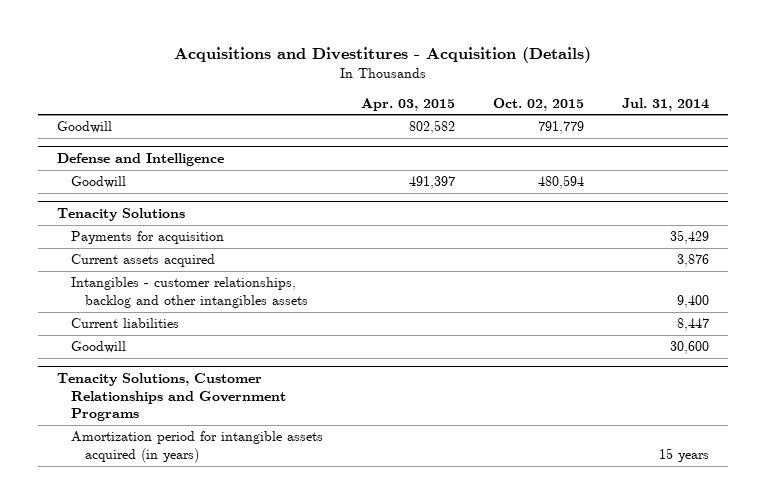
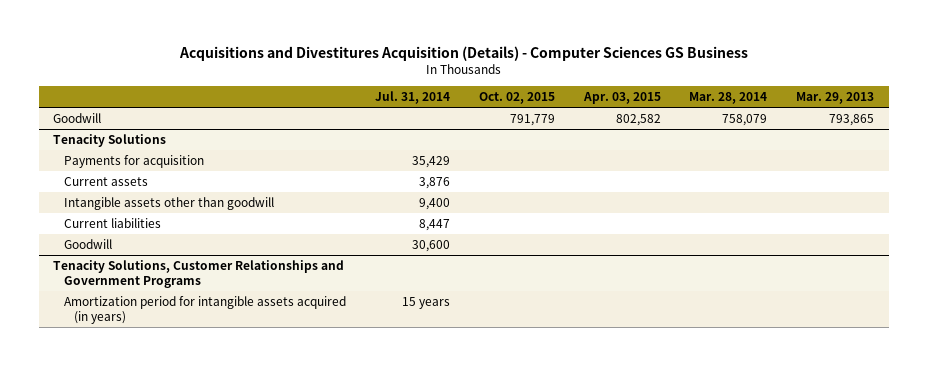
[174,47,592,64] Acquisitions and Divestitures - Acquisition (Details) -> [178,45,748,61] Acquisitions and Divestitures Acquisition (Details) - Computer Sciences GS Business
none -> [689,91,768,104] Mar. 28, 2014
none -> [796,91,875,104] Mar. 29, 2013
[57,153,225,167] Defense and Intelligence -> none
[71,176,127,189] Goodwill -> none
[71,254,216,268] Current assets acquired -> [63,176,148,186] Current assets
[71,277,308,308] Intangibles - customer relationships, backlog and other intangibles assets -> [63,196,274,210] Intangible assets other than goodwill

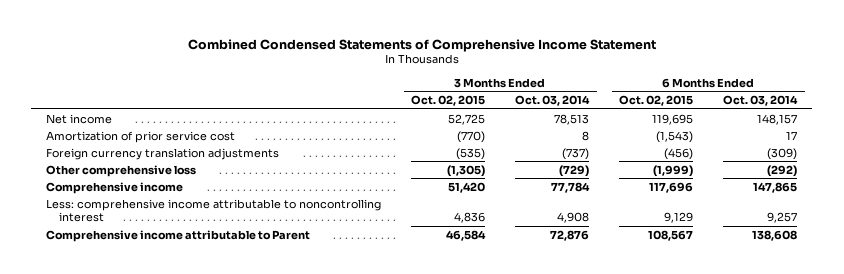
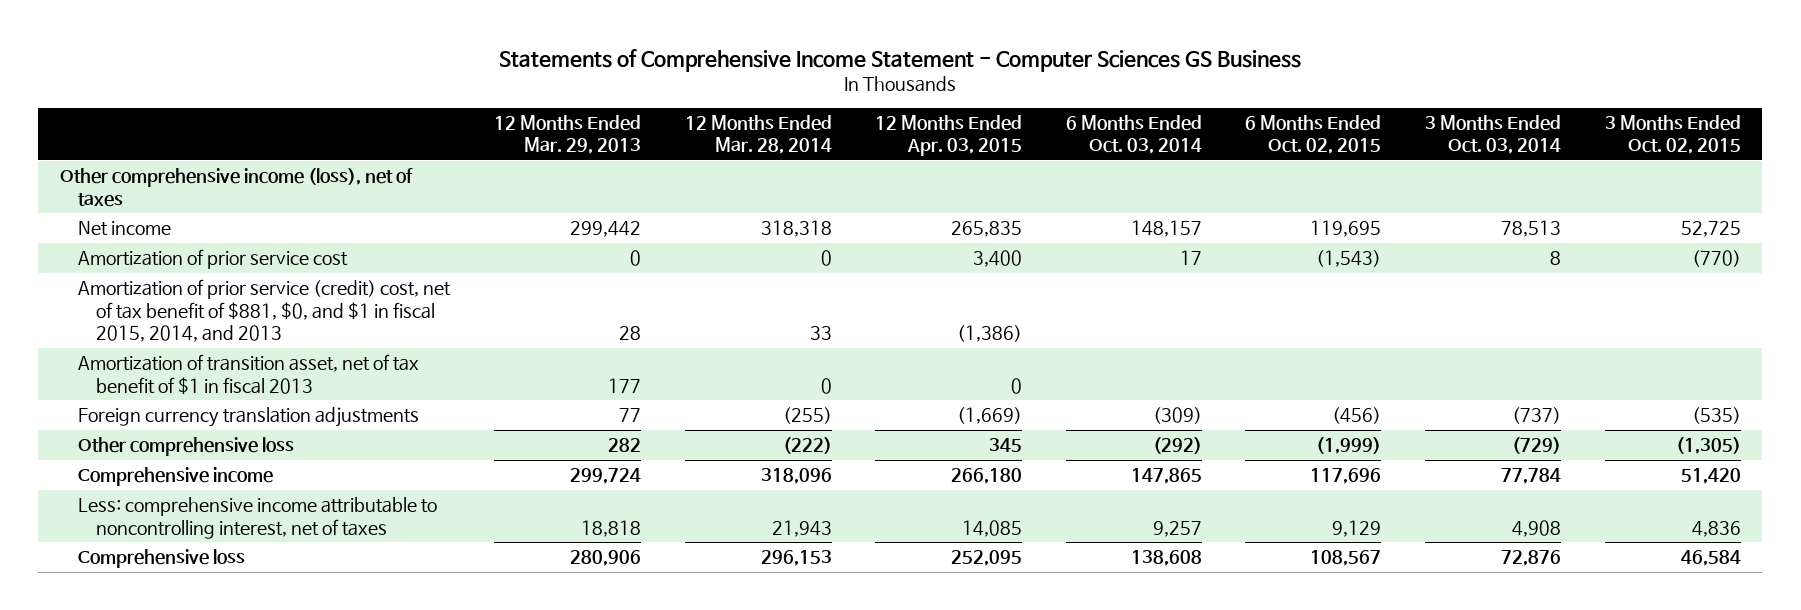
[187,38,656,52] Combined Condensed Statements of Comprehensive Income Statement -> [499,48,1302,72] Statements of Comprehensive Income Statement - Computer Sciences GS Business
none -> [493,114,641,155] 12 Months Ended Mar. 29, 2013
none -> [684,114,832,155] 12 Months Ended Mar. 28, 2014
none -> [875,114,1023,157] 12 Months Ended Apr. 03, 2015
none -> [60,168,414,207] Other comprehensive income (loss), net of taxes
none -> [78,279,452,343] Amortization of prior service (credit) cost, net of tax benefit of $881, $0, and $1 in fiscal 2015, 2014, and 2013
none -> [78,354,420,394] Amortization of transition asset, net of tax benefit of $1 in fiscal 2013
[46,198,382,222] Less: comprehensive income attributable to noncontrolling interest -> [78,497,438,539] Less: comprehensive income attributable to noncontrolling interest, net of taxes
[46,229,311,242] Comprehensive income attributable to Parent -> [78,549,246,569] Comprehensive loss

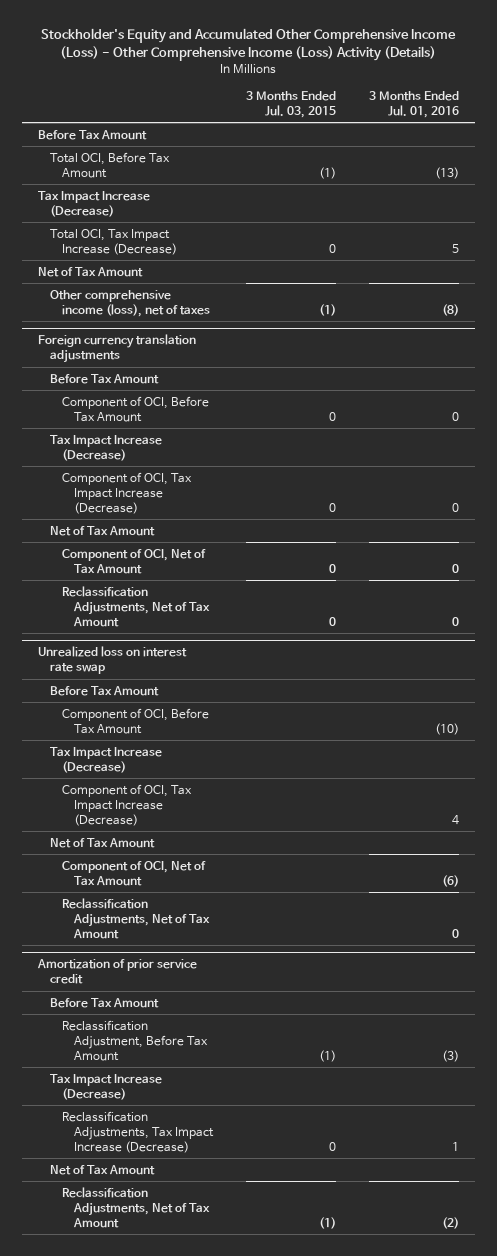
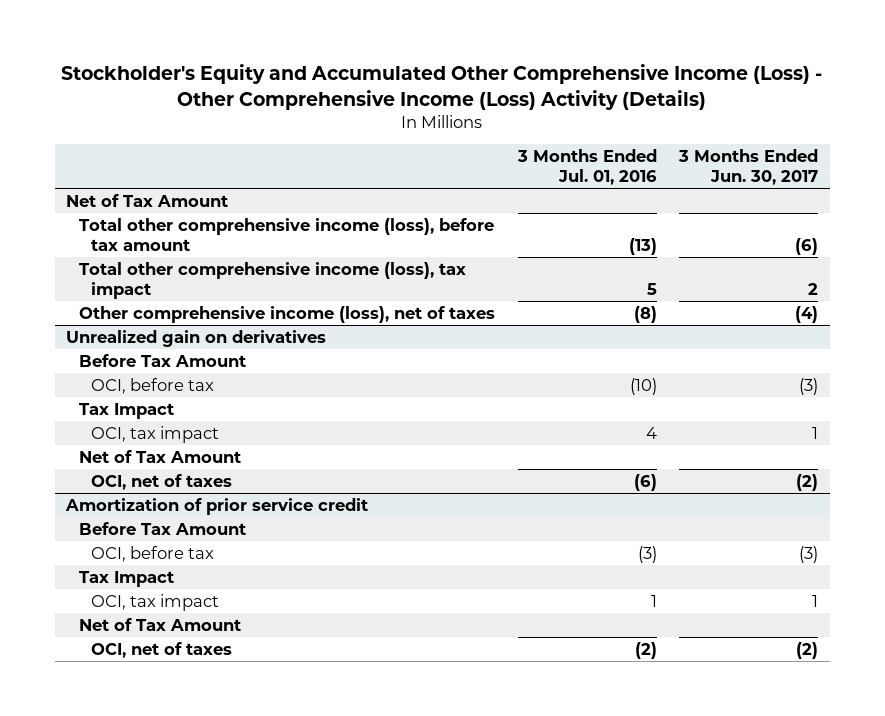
[245,90,336,118] 3 Months Ended Jul. 03, 2015 -> none
none -> [678,149,819,185] 3 Months Ended Jun. 30, 2017
[37,129,147,140] Before Tax Amount -> none
[50,151,171,178] Total OCI, Before Tax Amount -> none
[37,190,150,217] Tax Impact Increase (Decrease) -> none
[50,228,178,255] Total OCI, Tax Impact Increase (Decrease) -> none
none -> [78,217,494,251] Total other comprehensive income (loss), before tax amount
none -> [78,261,466,299] Total other comprehensive income (loss), tax impact
[37,334,196,364] Foreign currency translation adjustments -> none
[50,373,160,384] Before Tax Amount -> none
[62,395,210,422] Component of OCI, Before Tax Amount -> none
[50,434,163,461] Tax Impact Increase (Decrease) -> none
[62,471,193,514] Component of OCI, Tax Impact Increase (Decrease) -> none
[50,525,156,536] Net of Tax Amount -> none
[62,548,207,574] Component of OCI, Net of Tax Amount -> none
[62,585,211,627] Reclassification Adjustments, Net of Tax Amount -> none
[37,646,187,675] Unrealized loss on interest rate swap -> [66,329,327,347] Unrealized gain on derivatives
[62,707,210,734] Component of OCI, Before Tax Amount -> [91,377,215,394] OCI, before tax
[50,746,163,773] Tax Impact Increase (Decrease) -> [78,402,174,419] Tax Impact
[62,783,193,826] Component of OCI, Tax Impact Increase (Decrease) -> [91,425,220,443] OCI, tax impact
[62,897,211,939] Reclassification Adjustments, Net of Tax Amount -> none
[62,860,207,886] Component of OCI, Net of Tax Amount -> [91,473,233,490] OCI, net of taxes
[62,1019,209,1061] Reclassification Adjustment, Before Tax Amount -> none
[62,1110,215,1153] Reclassification Adjustments, Tax Impact Increase (Decrease) -> none
none -> [91,545,215,562] OCI, before tax
[50,1073,163,1100] Tax Impact Increase (Decrease) -> [78,570,174,587] Tax Impact
none -> [91,593,220,611] OCI, tax impact
[62,1186,211,1228] Reclassification Adjustments, Net of Tax Amount -> none
none -> [91,641,233,658] OCI, net of taxes

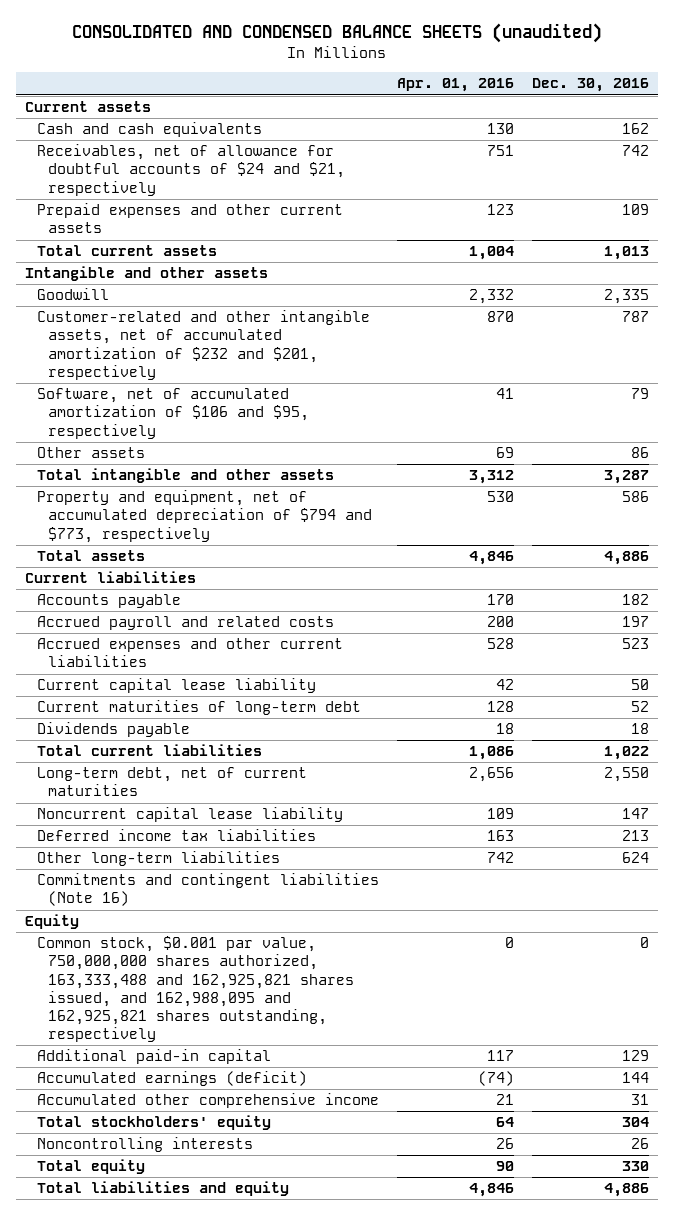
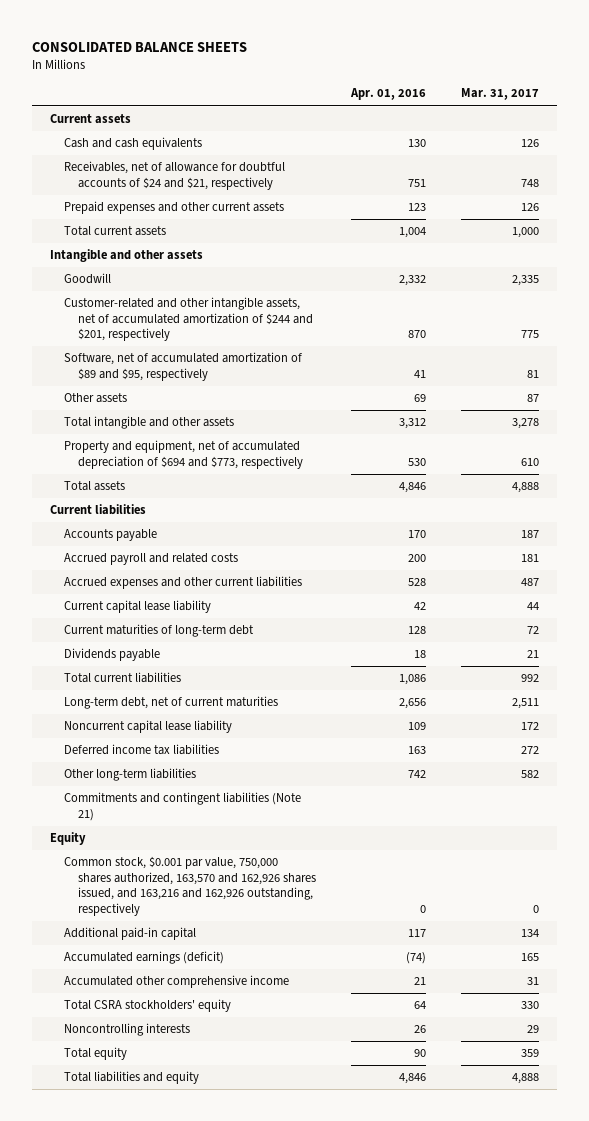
[72,23,603,44] CONSOLIDATED AND CONDENSED BALANCE SHEETS (unaudited) -> [32,41,248,52] CONSOLIDATED BALANCE SHEETS
[532,78,650,93] Dec. 30, 2016 -> none
none -> [461,88,540,101] Mar. 31, 2017
[36,310,370,380] Customer-related and other intangible assets, net of accumulated amortization of $232 and $201, respectively -> [63,297,313,342] Customer-related and other intangible assets, net of accumulated amortization of $244 and $201, respectively
[36,388,309,439] Software, net of accumulated amortization of $106 and $95, respectively -> [63,352,302,381] Software, net of accumulated amortization of $89 and $95, respectively
[36,490,372,543] Property and equipment, net of accumulated depreciation of $794 and $773, respectively -> [63,440,303,469] Property and equipment, net of accumulated depreciation of $694 and $773, respectively
[36,873,379,907] Commitments and contingent liabilities (Note 16) -> [63,792,301,821] Commitments and contingent liabilities (Note 21)
[36,936,354,1043] Common stock, $0.001 par value, 750,000,000 shares authorized, 163,333,488 and 162,925,821 shares issued, and 162,988,095 and 162,925,821 shares outstanding, respectively -> [63,856,316,916] Common stock, $0.001 par value, 750,000 shares authorized, 163,570 and 162,926 shares issued, and 163,216 and 162,926 outstanding, respectively
[36,1115,271,1131] Total stockholders' equity -> [63,999,231,1013] Total CSRA stockholders' equity

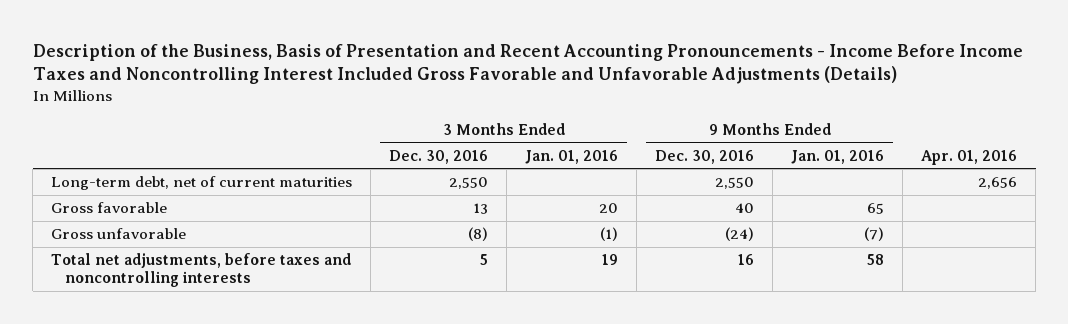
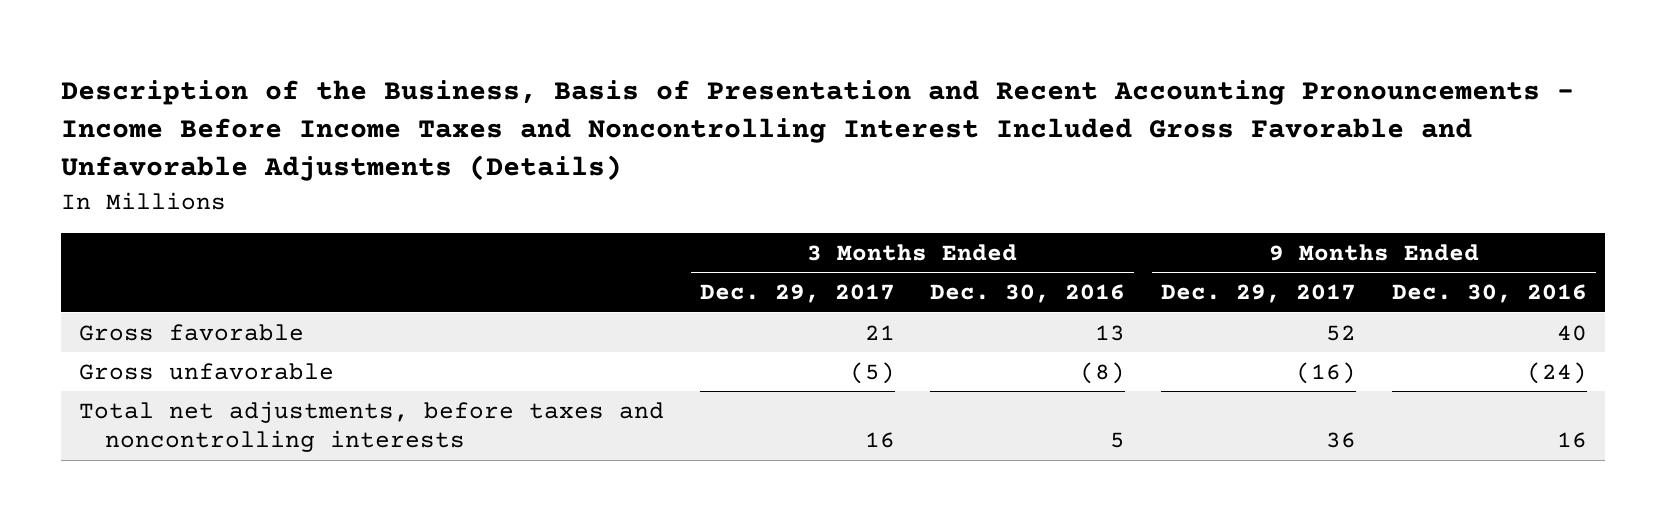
[525,149,619,164] Jan. 01, 2016 -> none
[791,149,885,164] Jan. 01, 2016 -> none
[921,149,1018,165] Apr. 01, 2016 -> none
none -> [699,284,895,304] Dec. 29, 2017
none -> [1161,284,1357,304] Dec. 29, 2017
[51,176,353,191] Long-term debt, net of current maturities -> none

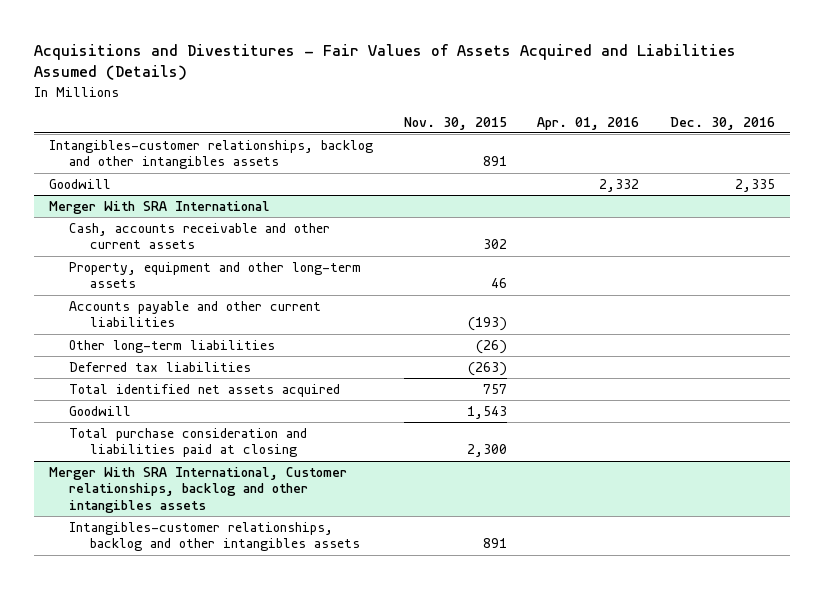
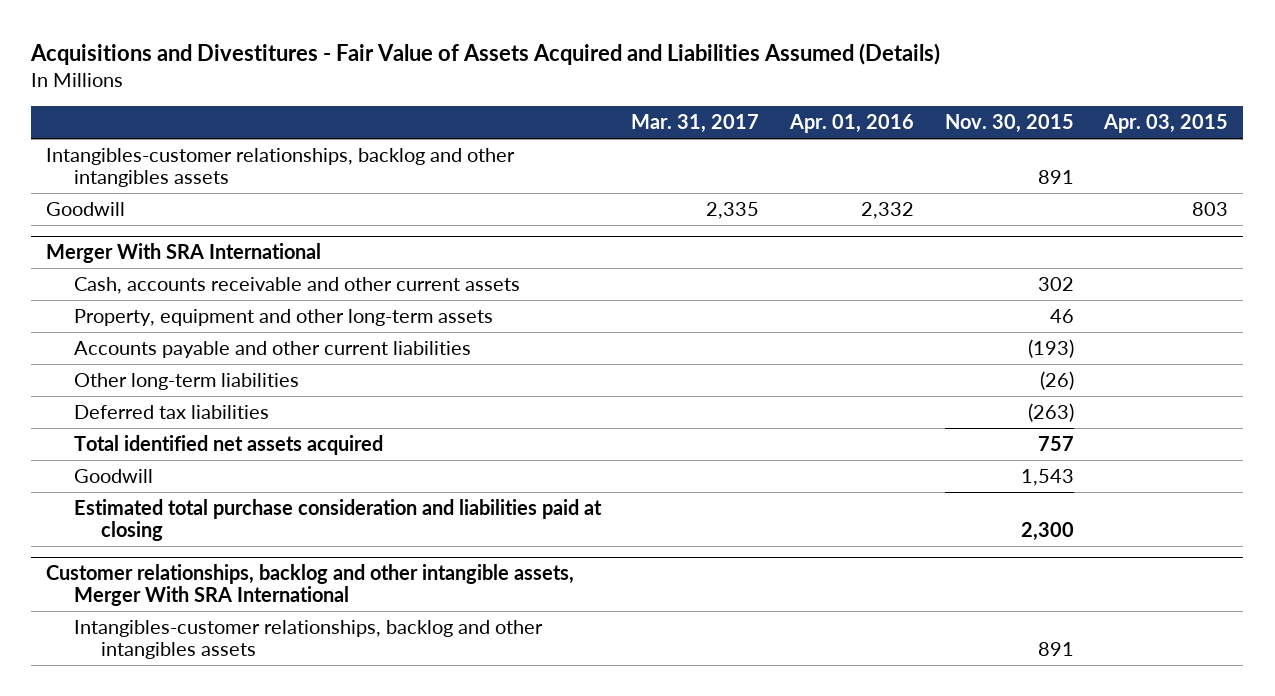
[33,43,736,81] Acquisitions and Divestitures - Fair Values of Assets Acquired and Liabilities Assumed (Details) -> [30,42,941,65] Acquisitions and Divestitures - Fair Value of Assets Acquired and Liabilities Assumed (Details)
[669,116,775,130] Dec. 30, 2016 -> none
none -> [631,114,760,134] Mar. 31, 2017
none -> [1103,114,1229,134] Apr. 03, 2015
[69,428,308,458] Total purchase consideration and liabilities paid at closing -> [73,498,602,542] Estimated total purchase consideration and liabilities paid at closing
[48,467,347,513] Merger With SRA International, Customer relationships, backlog and other intangibles assets -> [46,564,575,607] Customer relationships, backlog and other intangible assets, Merger With SRA International

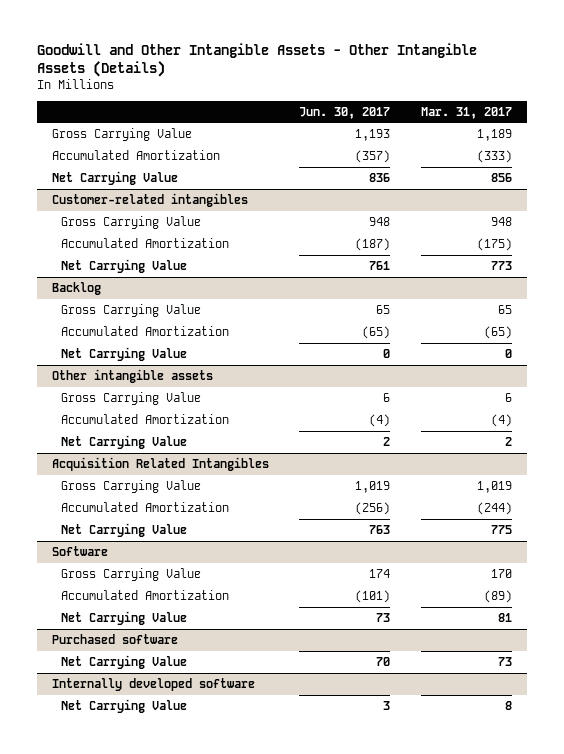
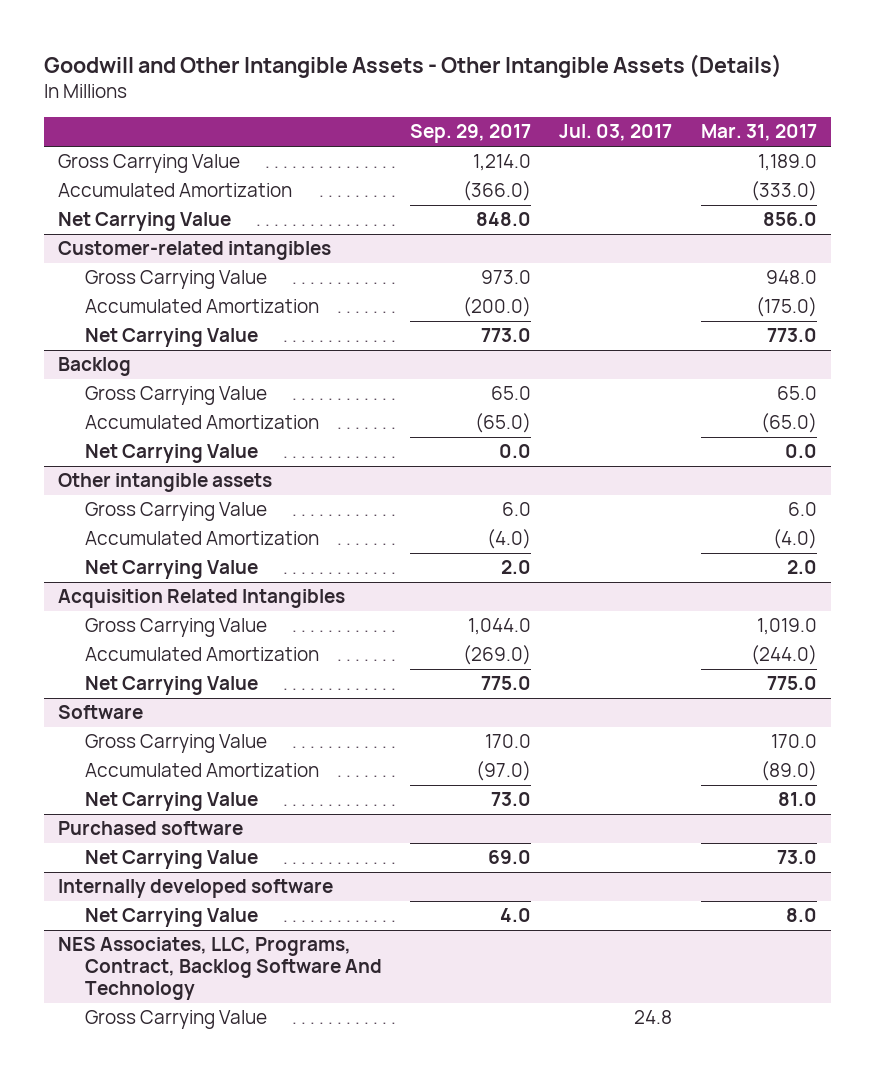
[299,106,391,119] Jun. 30, 2017 -> none
none -> [410,124,532,144] Sep. 29, 2017
none -> [559,124,673,142] Jul. 03, 2017
[477,129,513,142] 1,189 -> [757,154,817,172] 1,189.0
[477,150,513,164] (333) -> [750,181,817,202] (333.0)
[491,173,513,183] 856 -> [762,212,817,227] 856.0
[491,217,513,227] 948 -> [765,270,817,285] 948.0
[477,238,513,252] (175) -> [755,297,817,318] (175.0)
[491,261,513,271] 773 -> [766,328,817,343] 773.0
[498,305,513,315] 65 -> [776,386,817,401] 65.0
[484,326,513,340] (65) -> [760,413,817,434] (65.0)
[505,349,513,359] 0 -> [784,444,817,459] 0.0
[505,393,513,403] 6 -> [787,502,817,517] 6.0
[491,414,513,428] (4) -> [772,529,817,550] (4.0)
[505,437,513,447] 2 -> [786,560,817,575] 2.0
[477,481,513,494] 1,019 -> [756,618,817,636] 1,019.0
[477,502,513,516] (244) -> [750,645,817,666] (244.0)
[491,525,513,535] 775 -> [766,676,817,691] 775.0
[491,569,513,579] 170 -> [770,734,817,749] 170.0
[484,590,513,604] (89) -> [760,761,817,782] (89.0)
[498,613,513,623] 81 -> [777,792,817,807] 81.0
[498,657,513,667] 73 -> [776,850,817,865] 73.0
[505,701,513,711] 8 -> [785,908,817,923] 8.0
none -> [57,937,382,1001] NES Associates, LLC, Programs, Contract, Backlog Software And Technology
none -> [84,1010,267,1030] Gross Carrying Value

